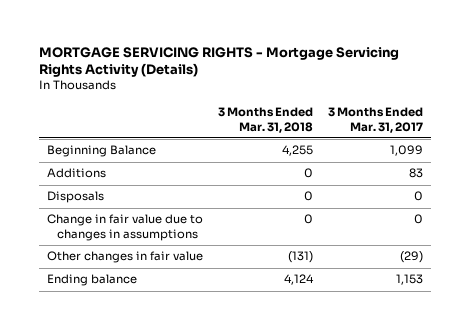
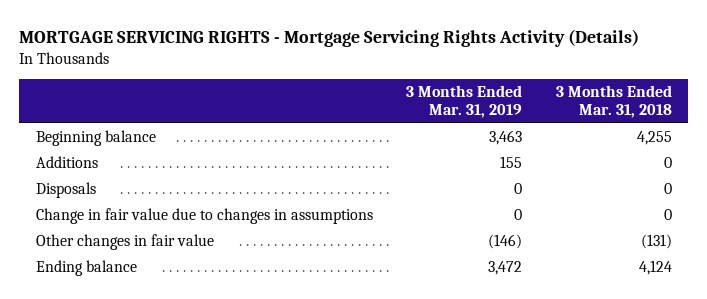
[327,107,423,133] 3 Months Ended Mar. 31, 2017 -> none
none -> [406,85,523,119] 3 Months Ended Mar. 31, 2019
[46,145,156,158] Beginning Balance -> [35,130,156,147] Beginning balance

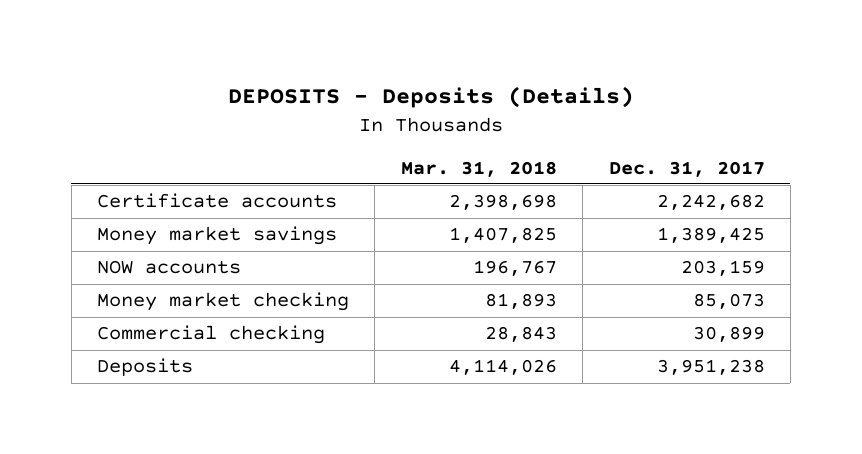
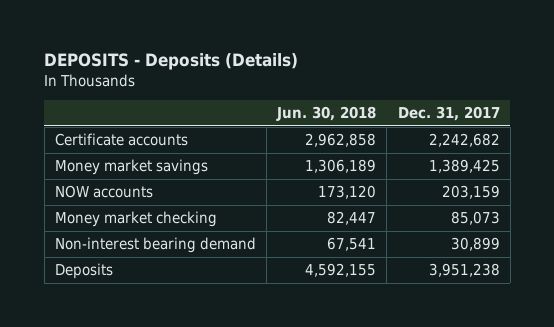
[400,160,557,177] Mar. 31, 2018 -> none
none -> [276,106,377,122] Jun. 30, 2018
[97,325,326,345] Commercial checking -> [54,237,256,254] Non-interest bearing demand

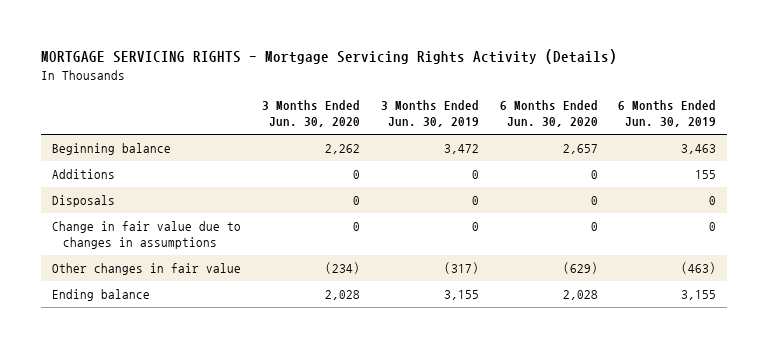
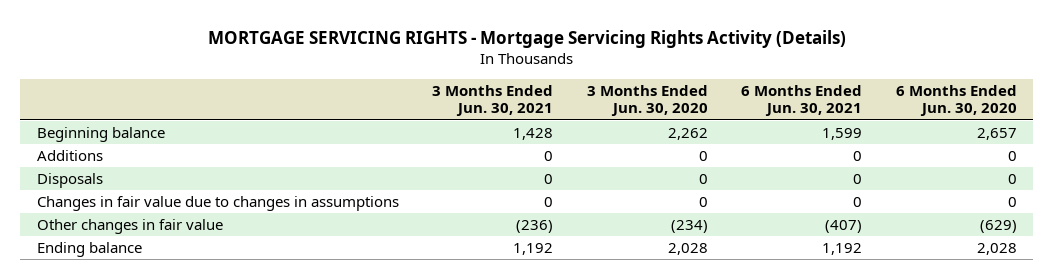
[380,100,479,128] 3 Months Ended Jun. 30, 2019 -> none
[618,100,717,128] 6 Months Ended Jun. 30, 2019 -> none
none -> [432,84,554,117] 3 Months Ended Jun. 30, 2021
none -> [741,84,863,117] 6 Months Ended Jun. 30, 2021
[51,221,241,250] Change in fair value due to changes in assumptions -> [36,196,399,212] Changes in fair value due to changes in assumptions

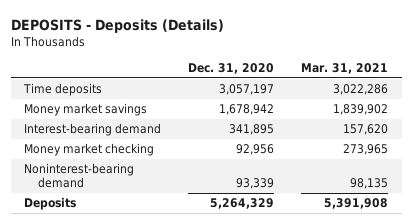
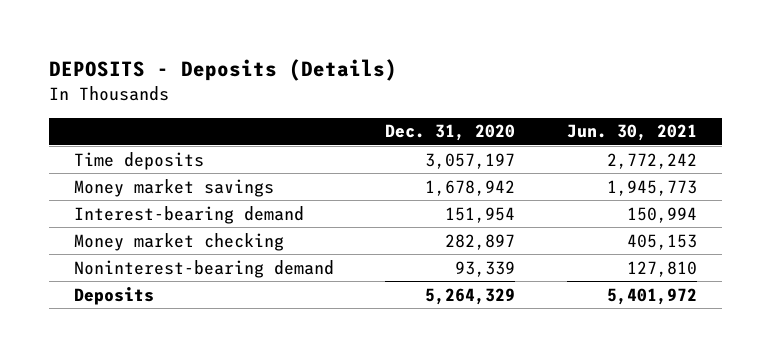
[301,63,389,75] Mar. 31, 2021 -> none
none -> [566,124,697,142] Jun. 30, 2021
[229,124,275,136] 341,895 -> [445,206,516,223] 151,954
[236,144,275,156] 92,956 -> [445,233,516,250] 282,897

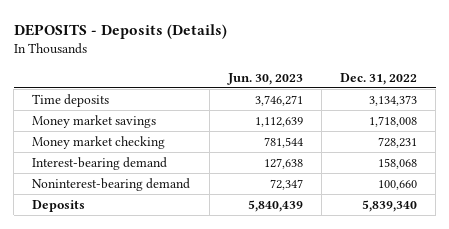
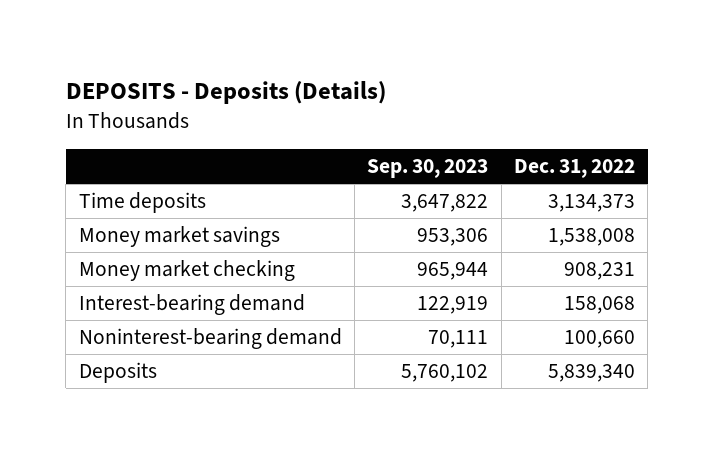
[226,72,303,85] Jun. 30, 2023 -> none
none -> [367,159,489,179] Sep. 30, 2023
[368,115,417,127] 1,718,008 -> [547,228,635,247] 1,538,008
[377,136,417,148] 728,231 -> [563,262,635,281] 908,231

